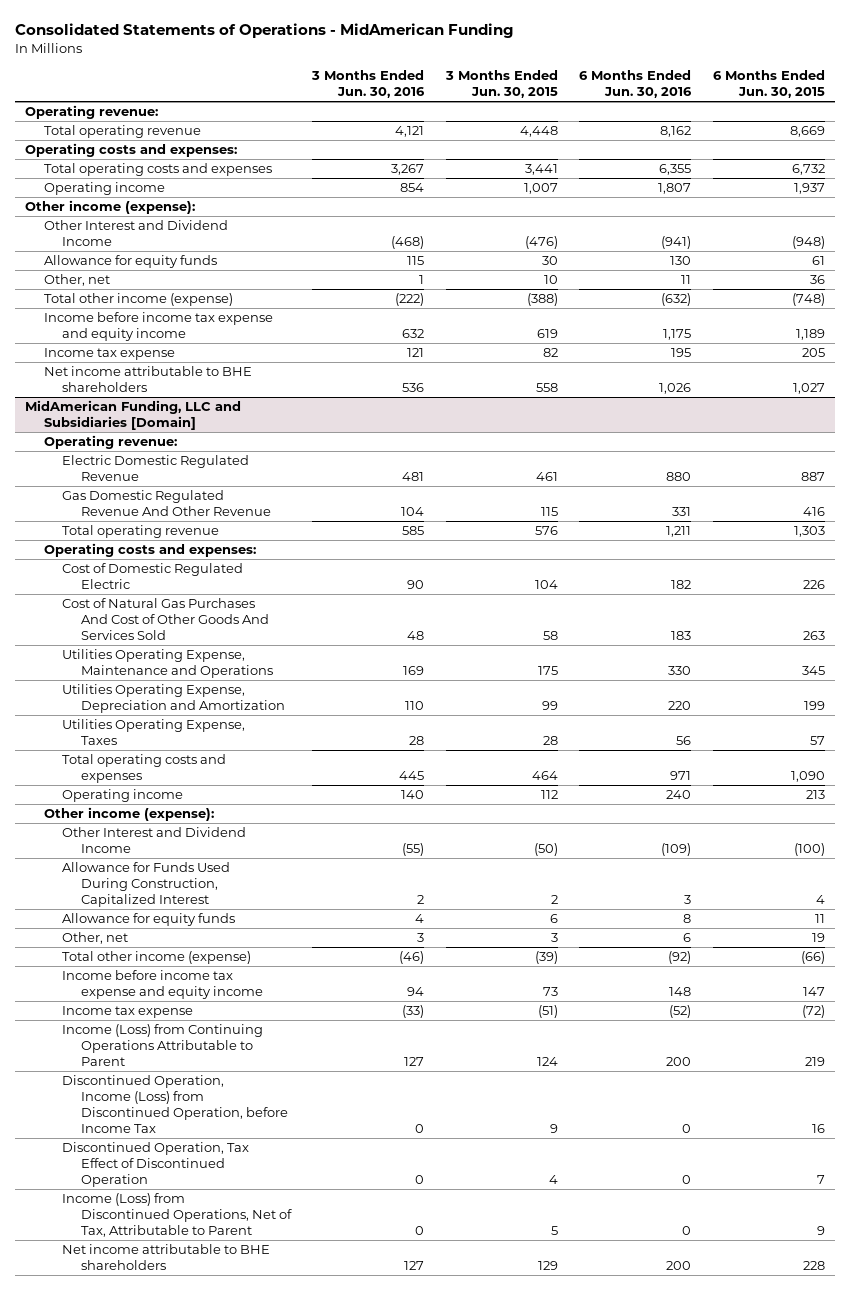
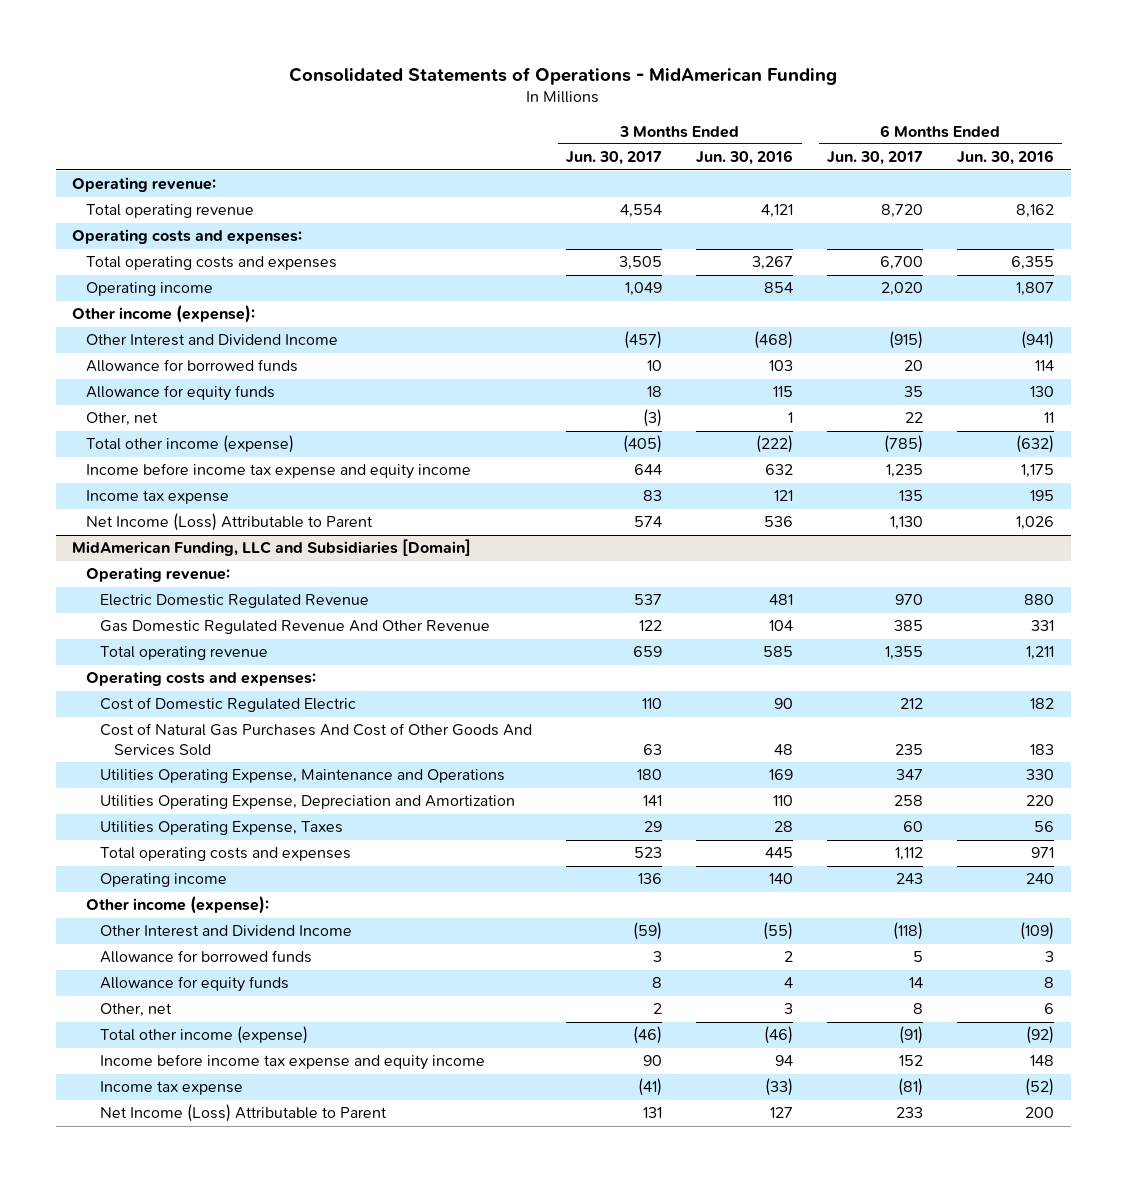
[444,70,558,99] 3 Months Ended Jun. 30, 2015 -> none
[712,70,825,99] 6 Months Ended Jun. 30, 2015 -> none
none -> [566,151,663,166] Jun. 30, 2017
none -> [827,151,924,166] Jun. 30, 2017
none -> [86,359,299,373] Allowance for borrowed funds
[43,366,252,393] Net income attributable to BHE shareholders -> [86,513,374,532] Net Income (Loss) Attributable to Parent
[62,862,231,908] Allowance for Funds Used During Construction, Capitalized Interest -> none
none -> [100,950,313,964] Allowance for borrowed funds
[62,1024,264,1067] Income (Loss) from Continuing Operations Attributable to Parent -> none
[62,1075,288,1134] Discontinued Operation, Income (Loss) from Discontinued Operation, before Income Tax -> none
[62,1142,250,1188] Discontinued Operation, Tax Effect of Discontinued Operation -> none
[62,1193,292,1238] Income (Loss) from Discontinued Operations, Net of Tax, Attributable to Parent -> none
[62,1244,271,1271] Net income attributable to BHE shareholders -> [100,1104,388,1123] Net Income (Loss) Attributable to Parent

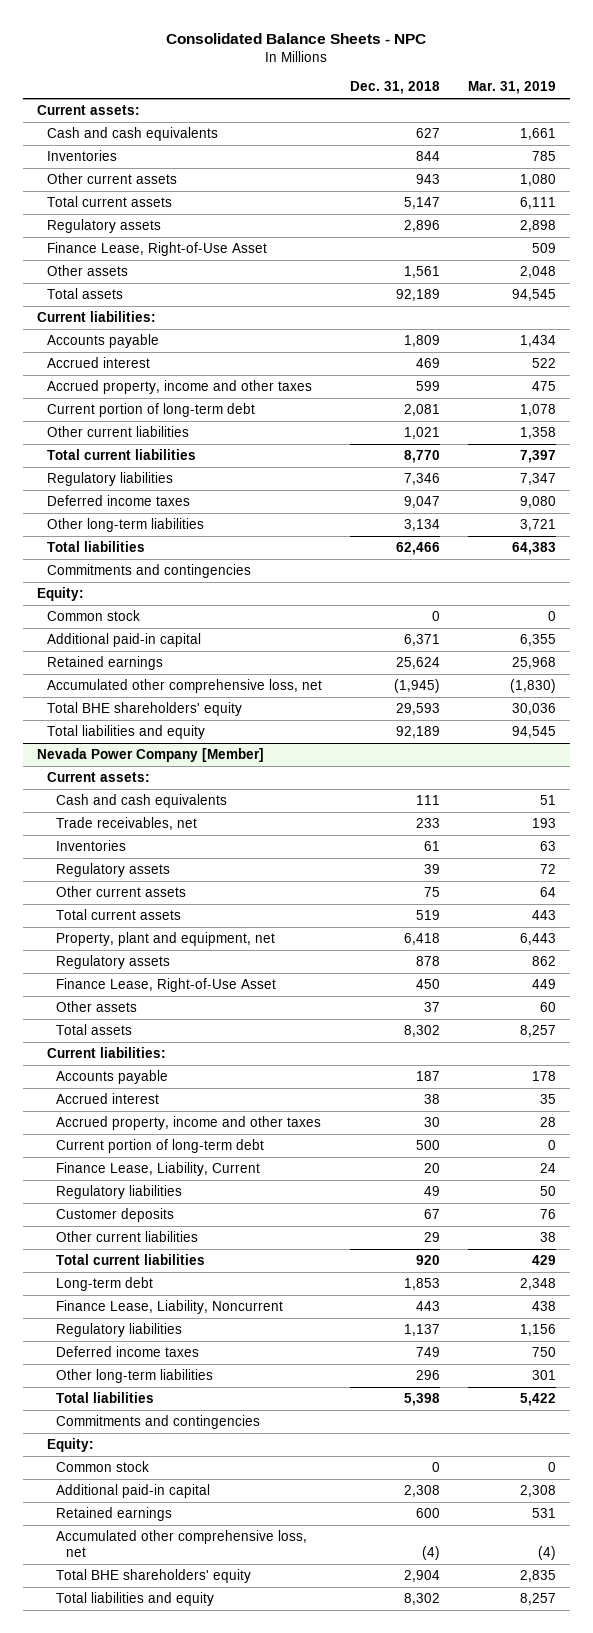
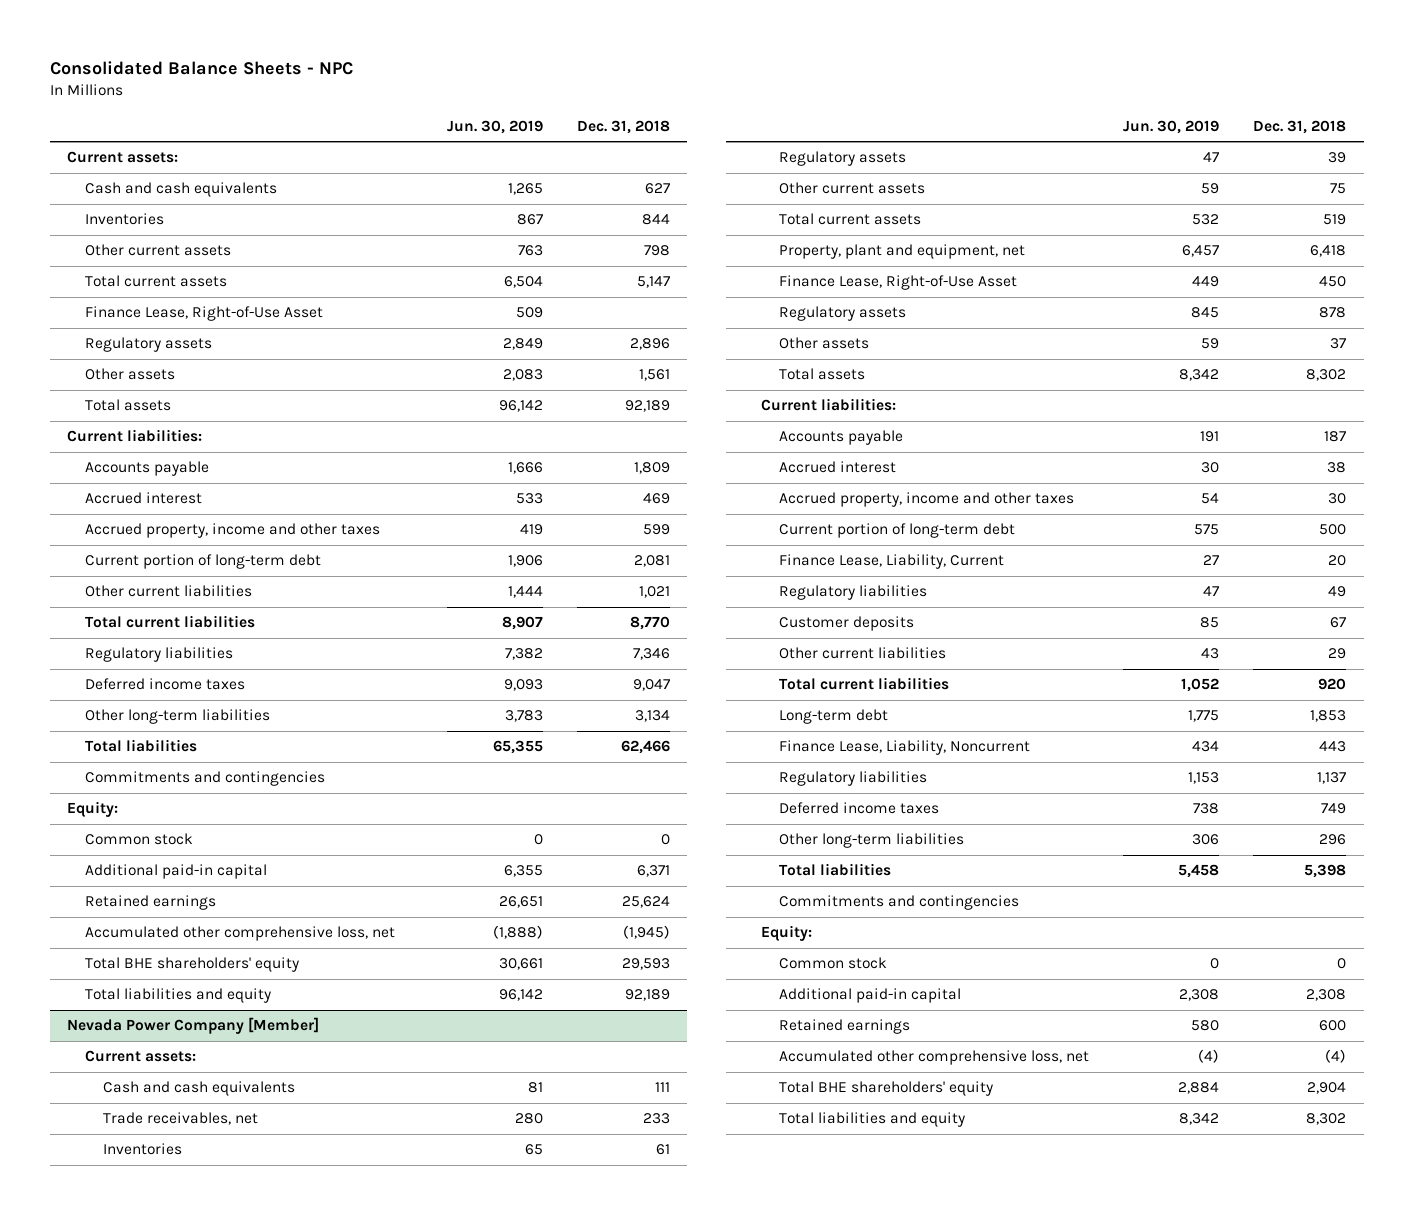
[467,81,556,95] Mar. 31, 2019 -> none
none -> [446,119,543,134] Jun. 30, 2019
[415,174,440,185] 943 -> [644,245,671,257] 798
[46,219,161,234] Regulatory assets -> [84,337,212,353] Regulatory assets
[56,955,171,970] Regulatory assets -> [779,306,907,322] Regulatory assets

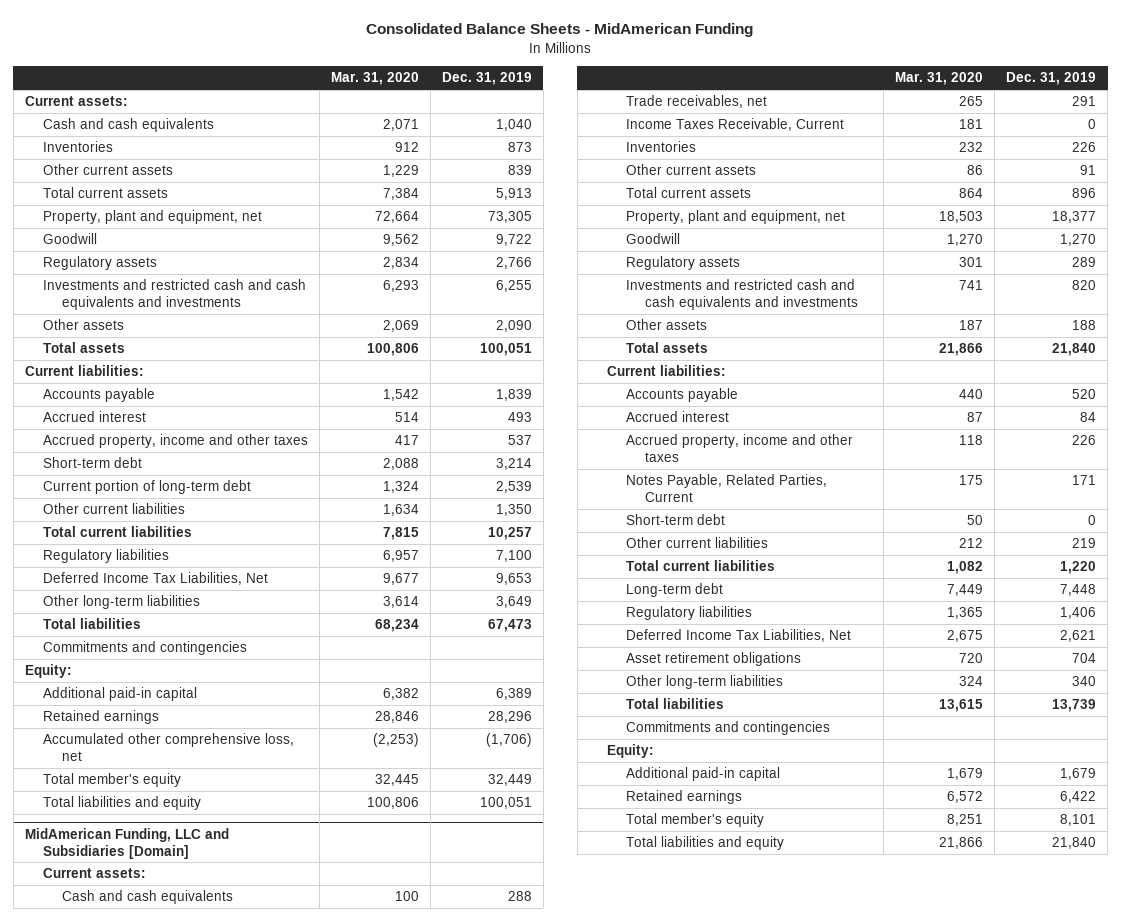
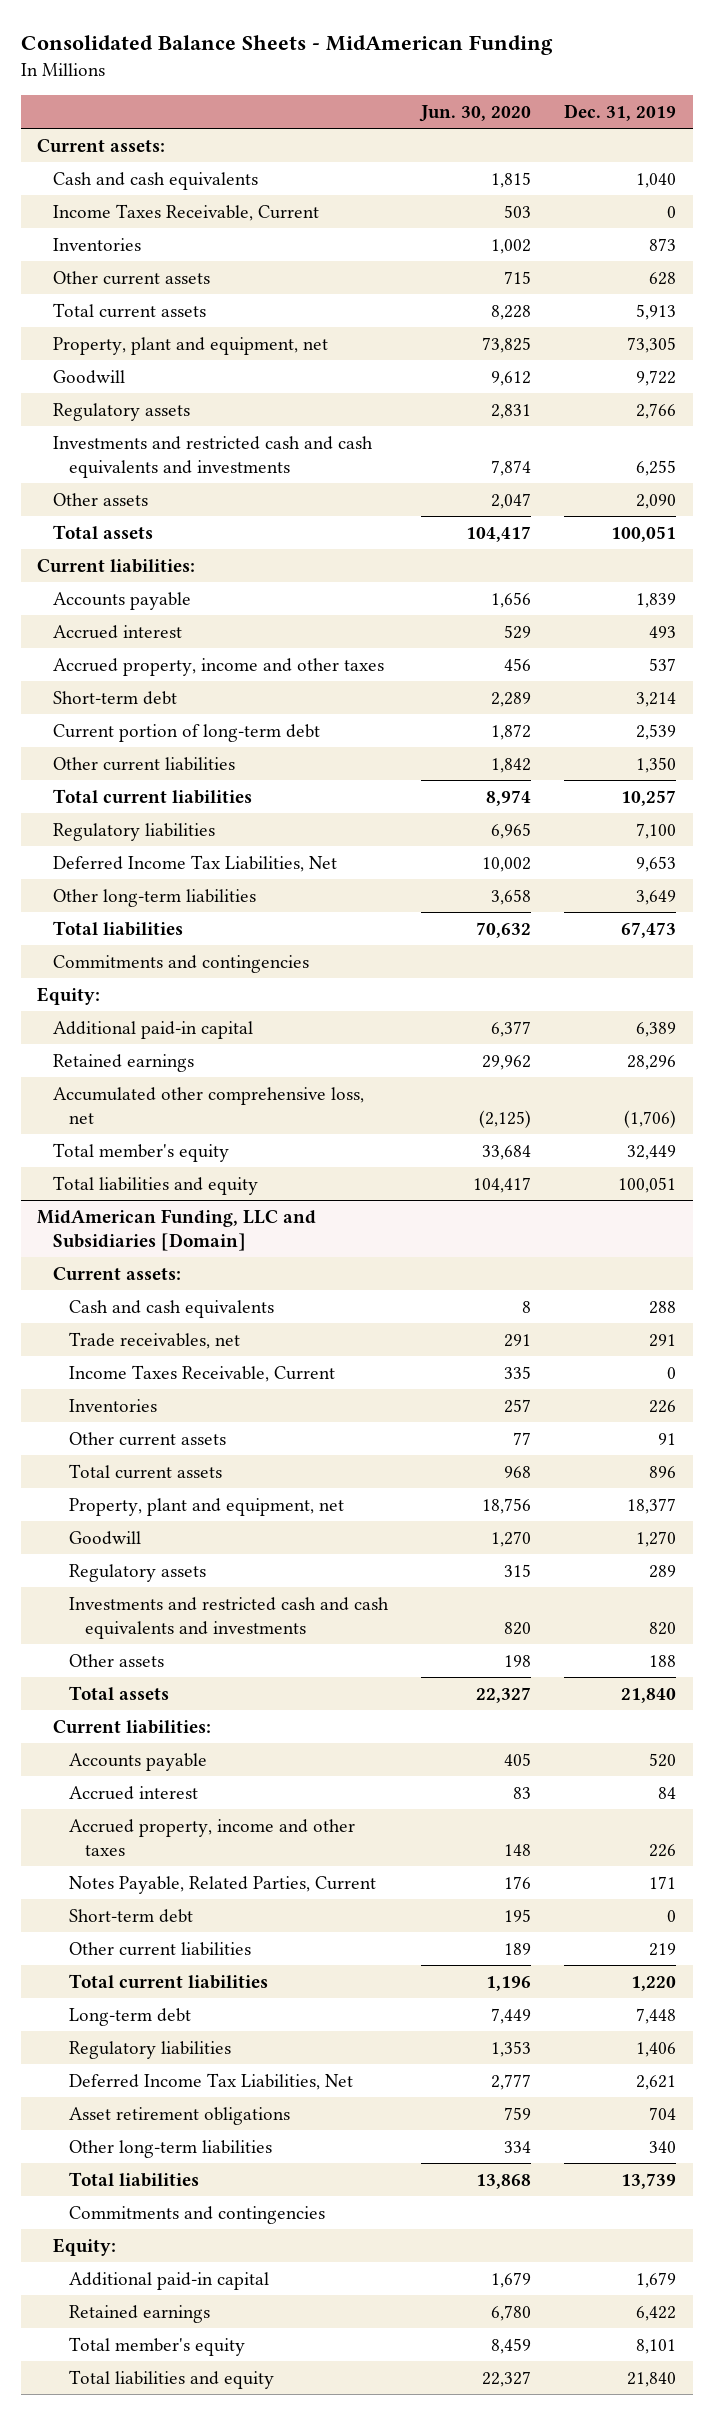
[331,72,420,86] Mar. 31, 2020 -> none
none -> [419,104,532,122] Jun. 30, 2020
none -> [53,203,320,221] Income Taxes Receivable, Current
[508,165,533,176] 839 -> [649,271,677,285] 628

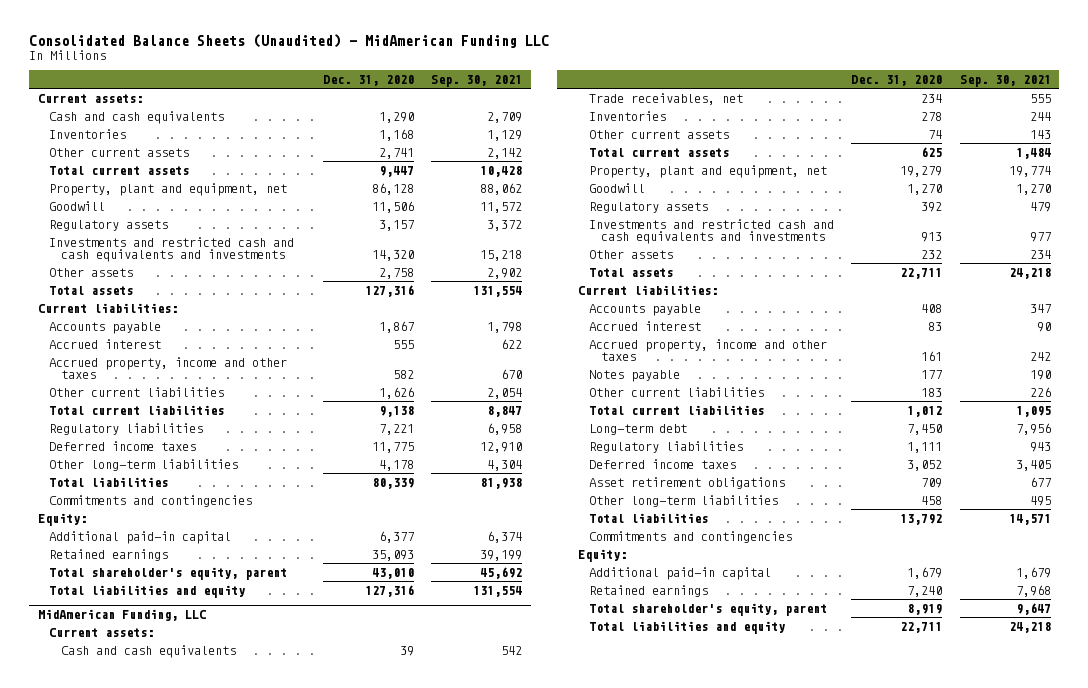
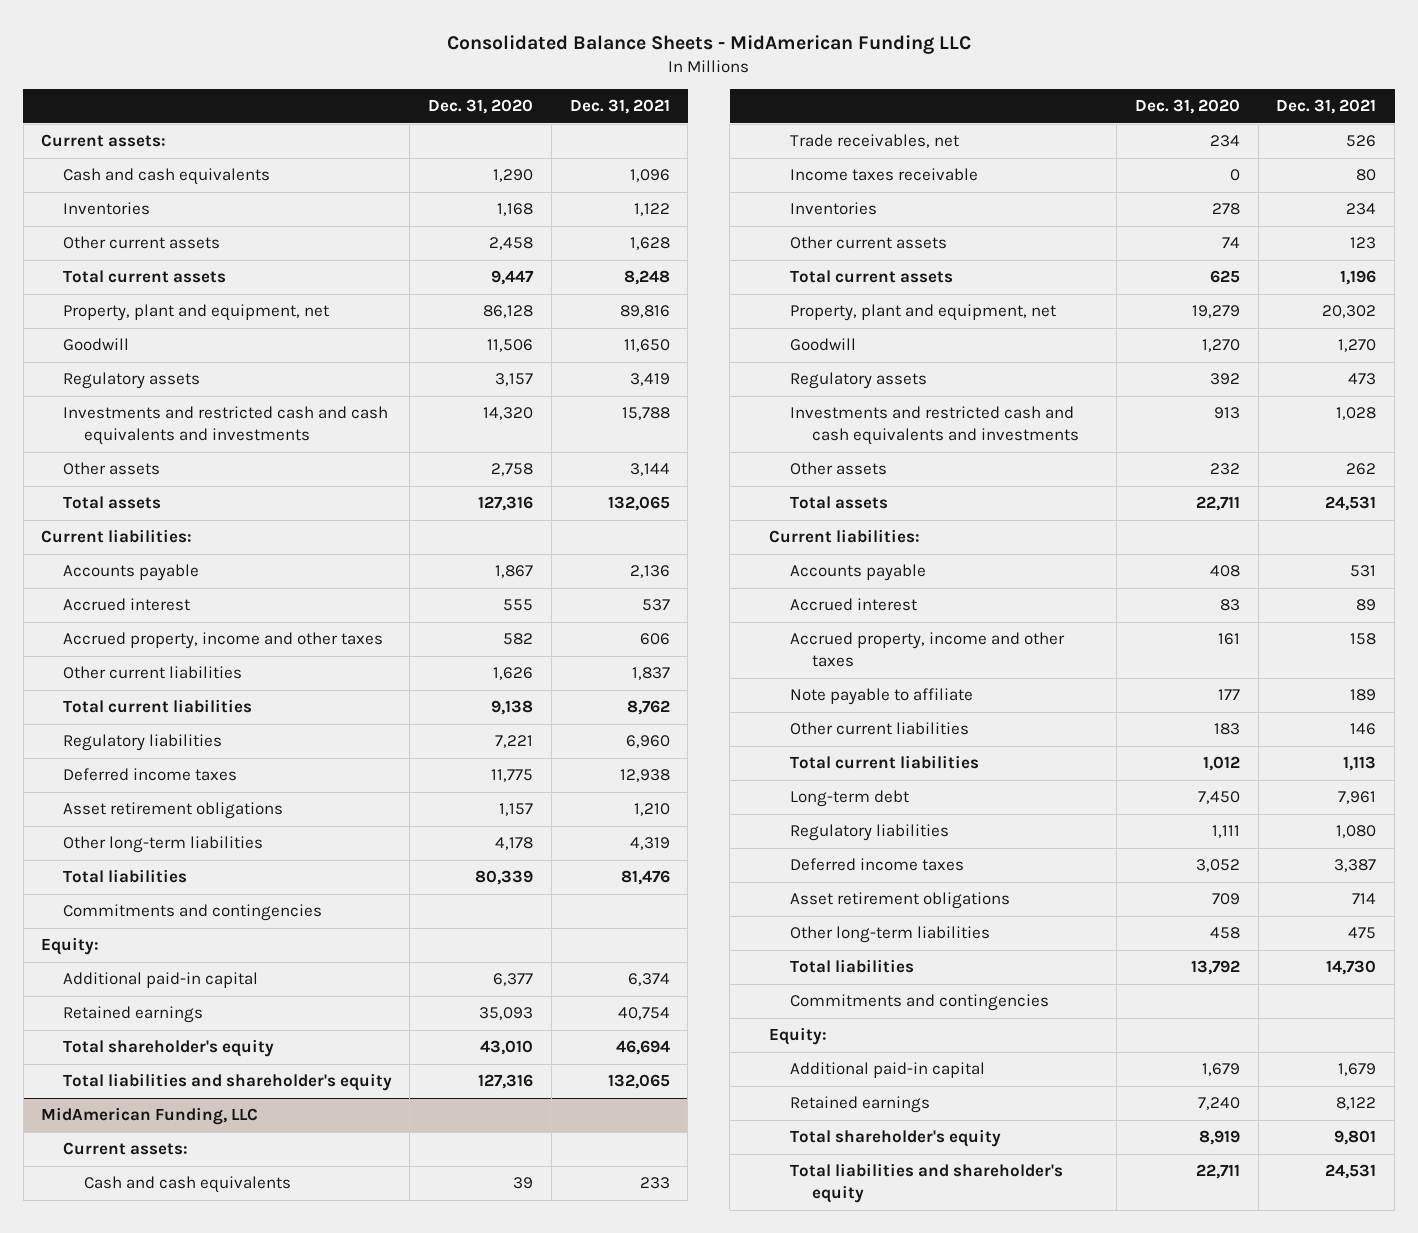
[29,33,550,48] Consolidated Balance Sheets (Unaudited) - MidAmerican Funding LLC -> [446,35,971,55] Consolidated Balance Sheets - MidAmerican Funding LLC
[431,75,523,88] Sep. 30, 2021 -> none
none -> [569,99,670,115] Dec. 31, 2021
[379,147,415,159] 2,741 -> [489,237,534,251] 2,458
none -> [62,802,283,820] Asset retirement obligations
[49,566,288,580] Total shareholder's equity, parent -> [62,1039,274,1058] Total shareholder's equity
[49,584,246,598] Total liabilities and equity -> [62,1073,392,1092] Total liabilities and shareholder's equity
none -> [790,168,979,182] Income taxes receivable
[589,369,681,382] Notes payable -> [790,688,974,706] Note payable to affiliate
[589,602,828,616] Total shareholder's equity, parent -> [790,1129,1002,1148] Total shareholder's equity
[589,620,786,634] Total liabilities and equity -> [790,1163,1064,1204] Total liabilities and shareholder's equity

